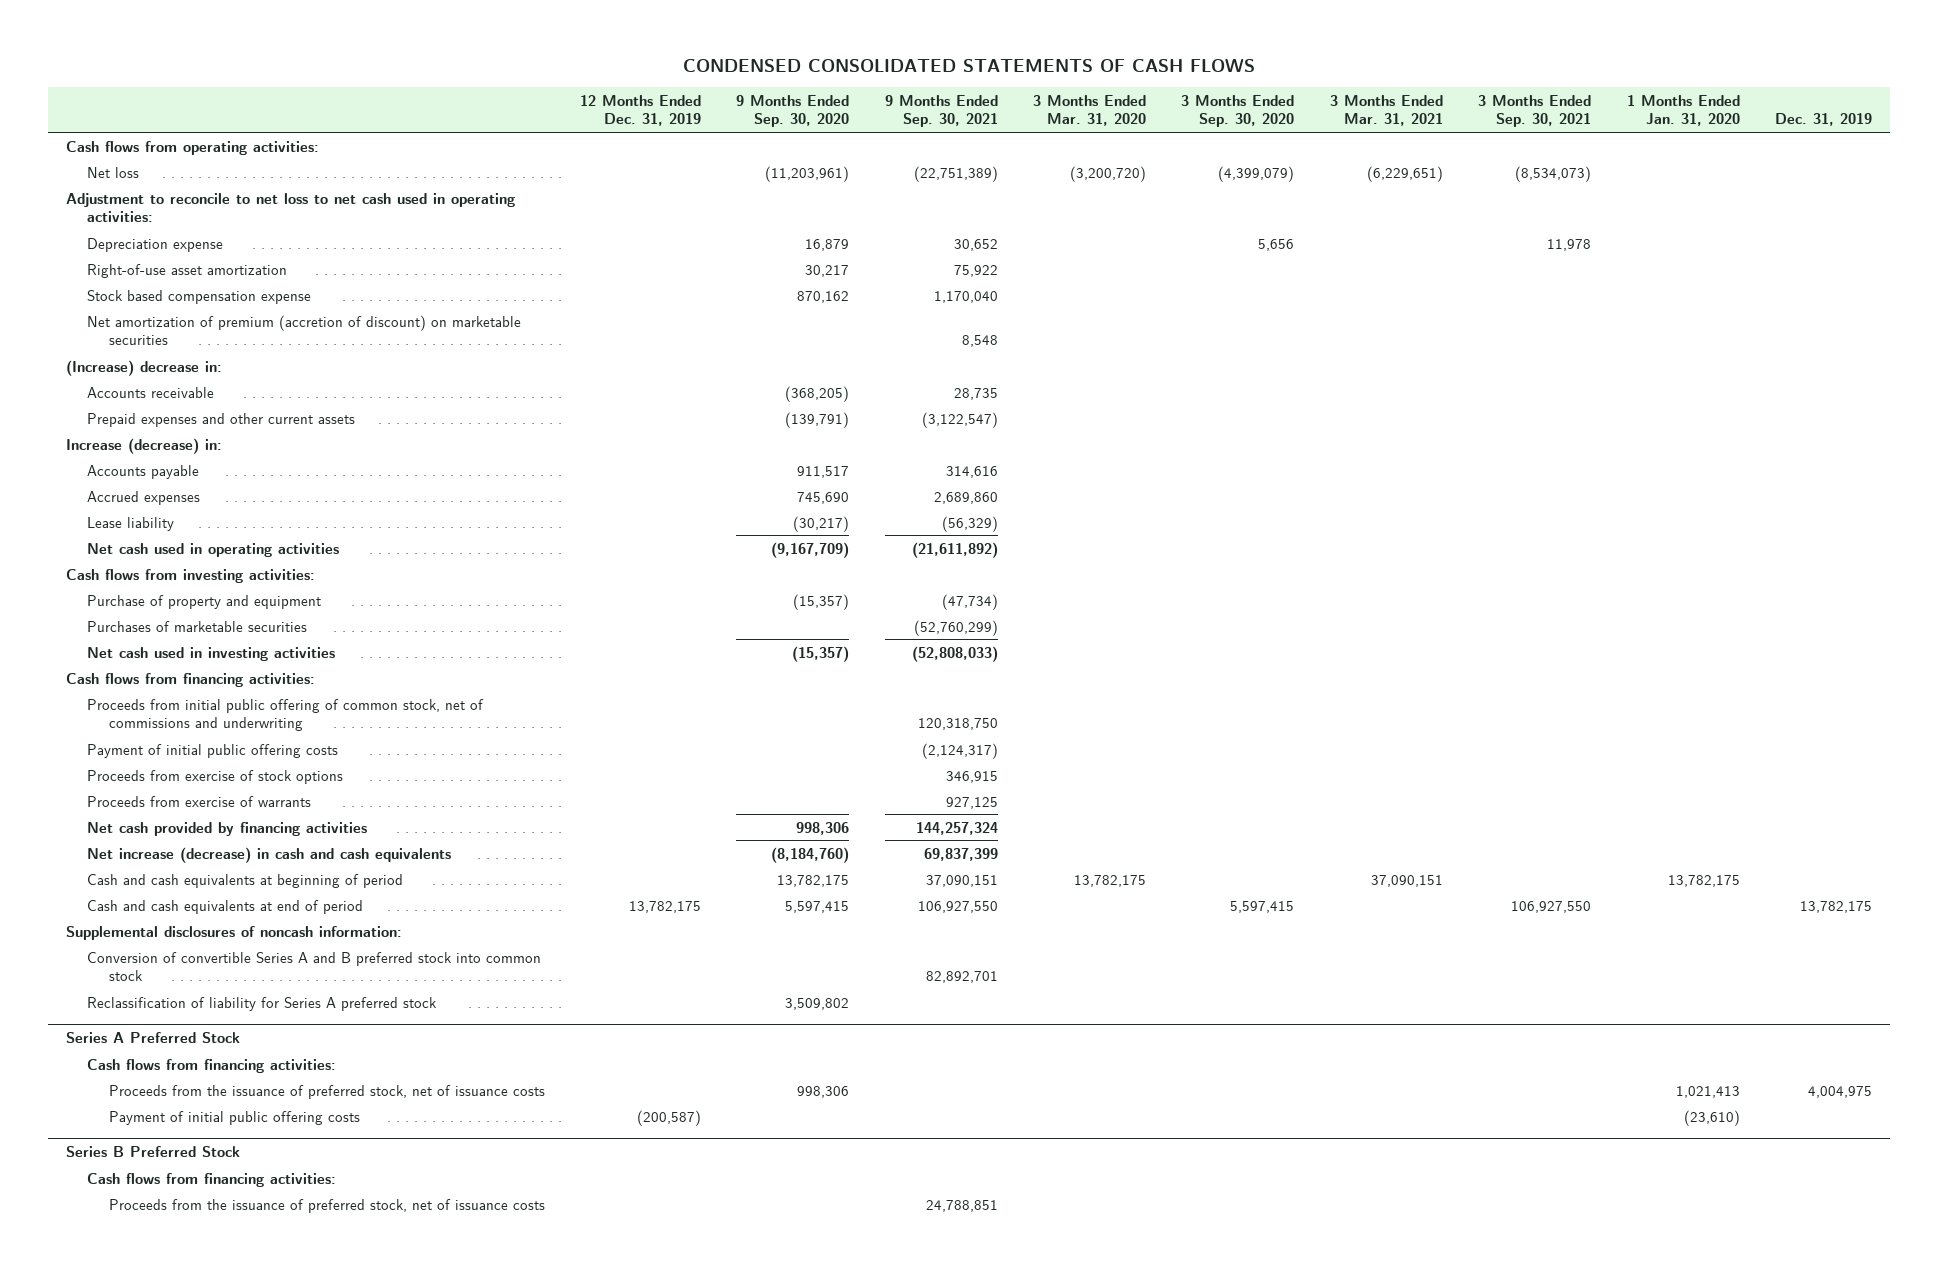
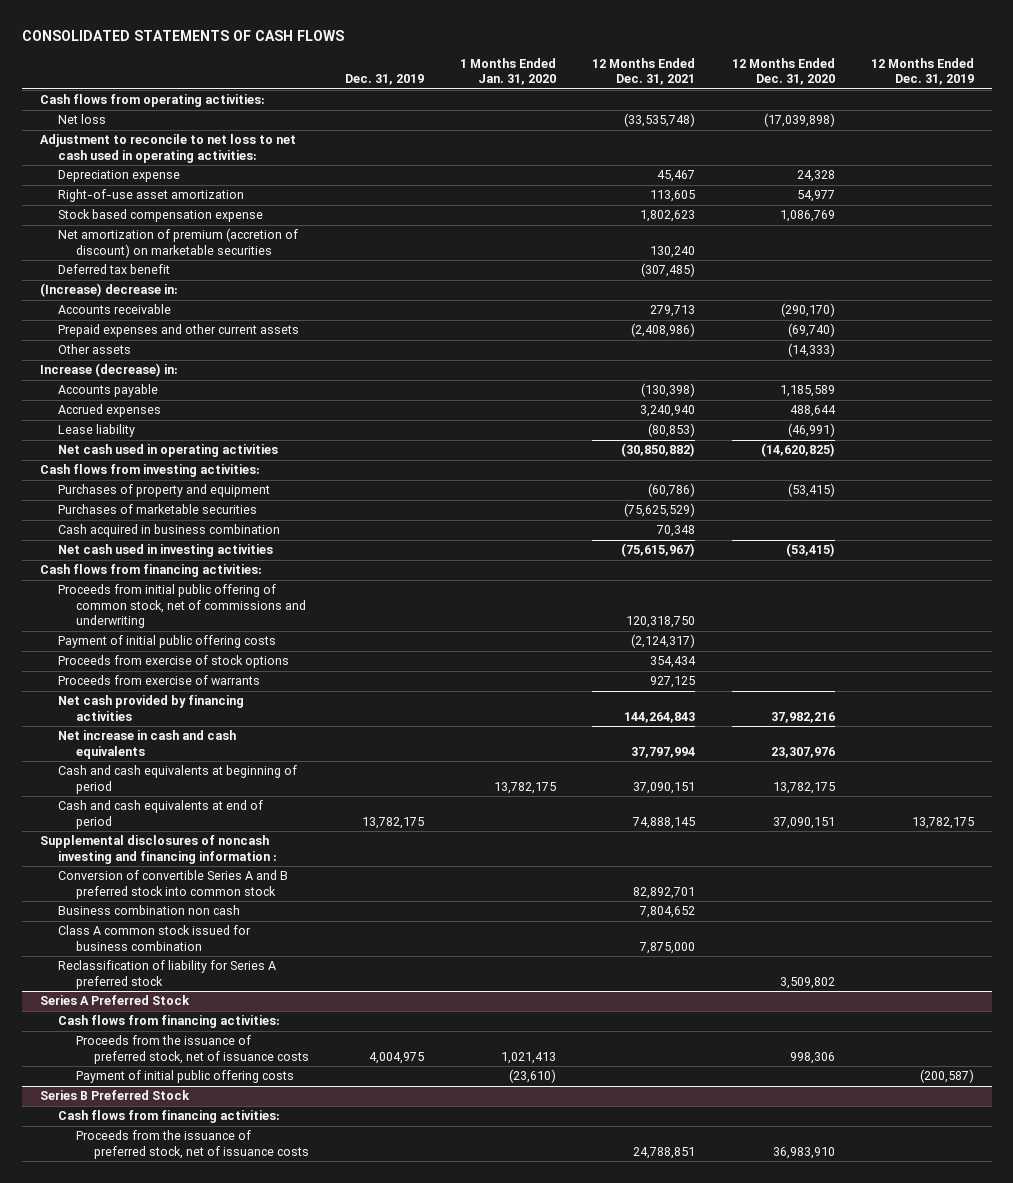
[683,58,1256,72] CONDENSED CONSOLIDATED STATEMENTS OF CASH FLOWS -> [21,29,344,41] CONSOLIDATED STATEMENTS OF CASH FLOWS
[736,94,850,128] 9 Months Ended Sep. 30, 2020 -> none
[884,94,998,128] 9 Months Ended Sep. 30, 2021 -> none
[1033,94,1147,127] 3 Months Ended Mar. 31, 2020 -> none
[1181,94,1295,128] 3 Months Ended Sep. 30, 2020 -> none
[1329,94,1443,127] 3 Months Ended Mar. 31, 2021 -> none
[1478,94,1592,128] 3 Months Ended Sep. 30, 2021 -> none
none -> [592,57,696,86] 12 Months Ended Dec. 31, 2021
none -> [731,57,835,86] 12 Months Ended Dec. 31, 2020
none -> [57,264,170,275] Deferred tax benefit
none -> [57,344,131,355] Other assets
[87,594,322,609] Purchase of property and equipment -> [57,484,270,498] Purchases of property and equipment
none -> [57,524,280,538] Cash acquired in business combination
[87,846,452,863] Net increase (decrease) in cash and cash equivalents -> [57,730,236,759] Net increase in cash and cash equivalents
[66,925,403,940] Supplemental disclosures of noncash information: -> [39,835,277,864] Supplemental disclosures of noncash investing and financing information :
none -> [57,905,240,916] Business combination non cash
none -> [57,925,251,951] Class A common stock issued for business combination

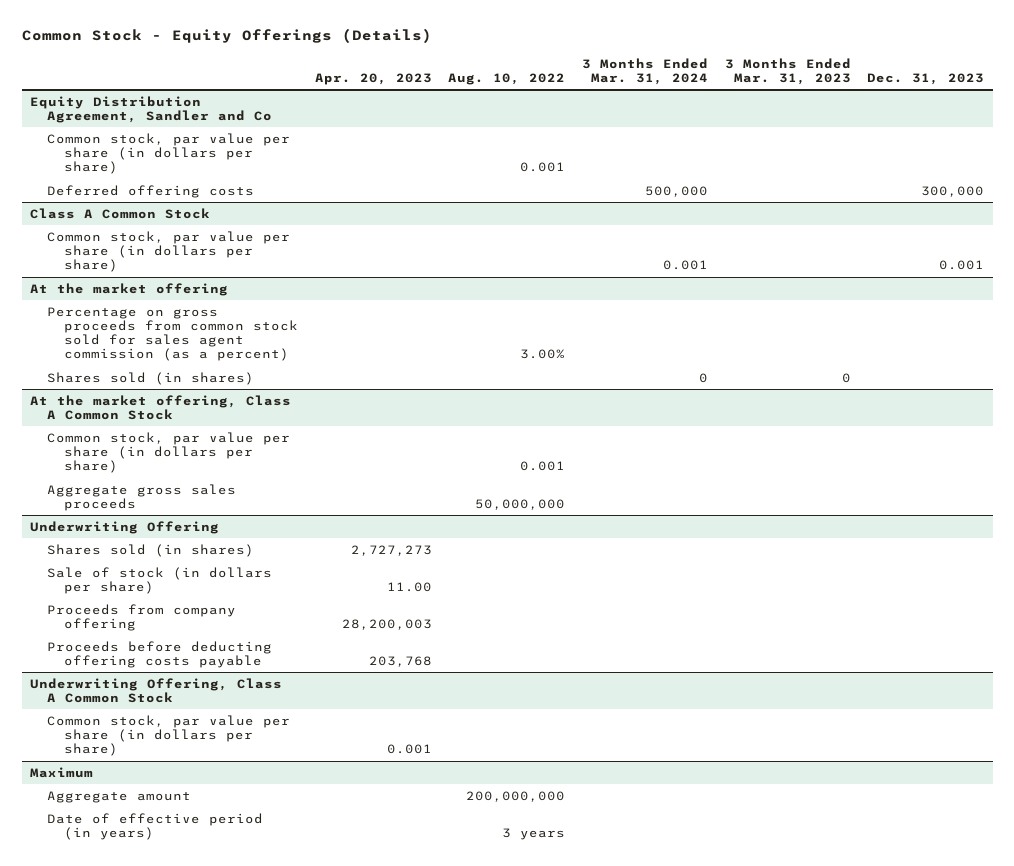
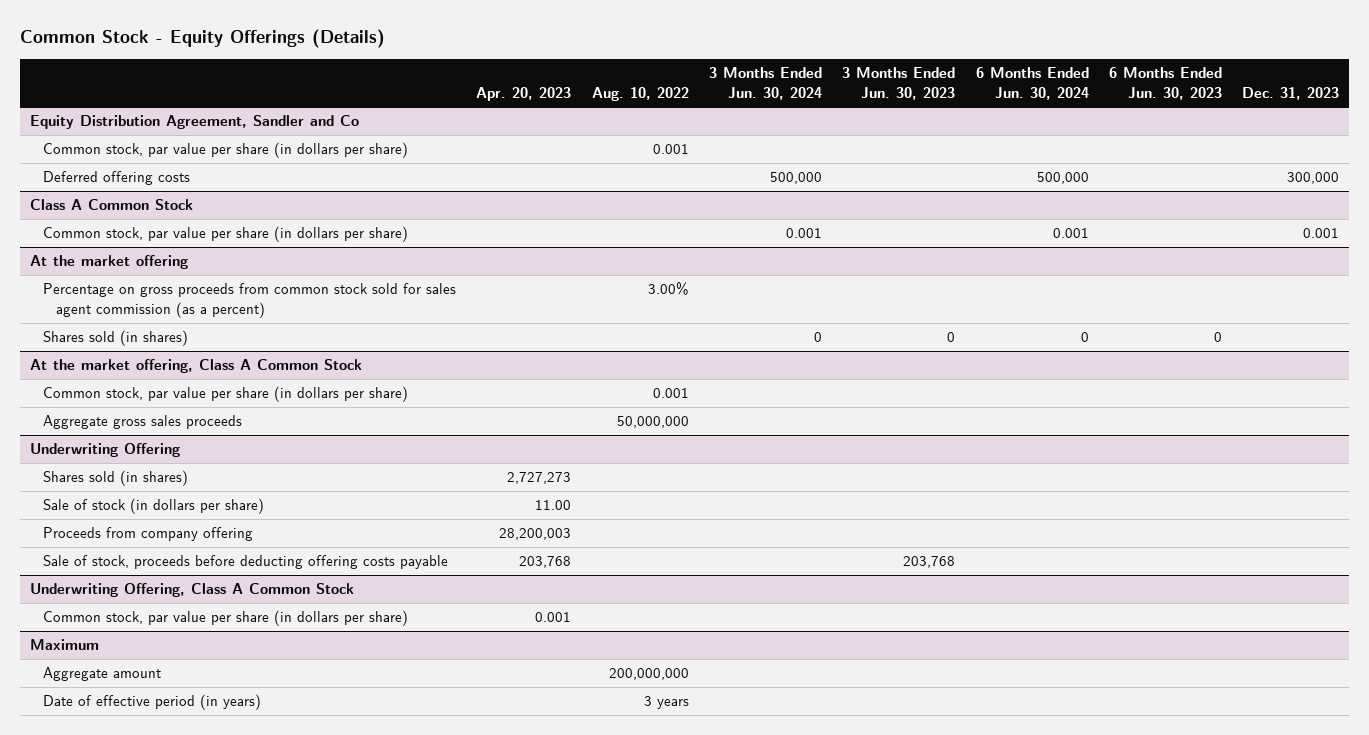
[581,57,708,85] 3 Months Ended Mar. 31, 2024 -> none
[724,57,851,85] 3 Months Ended Mar. 31, 2023 -> none
none -> [709,66,823,100] 3 Months Ended Jun. 30, 2024
none -> [842,66,956,100] 3 Months Ended Jun. 30, 2023
none -> [975,66,1089,100] 6 Months Ended Jun. 30, 2024
none -> [1108,66,1222,100] 6 Months Ended Jun. 30, 2023
[47,640,273,668] Proceeds before deducting offering costs payable -> [43,555,449,570] Sale of stock, proceeds before deducting offering costs payable

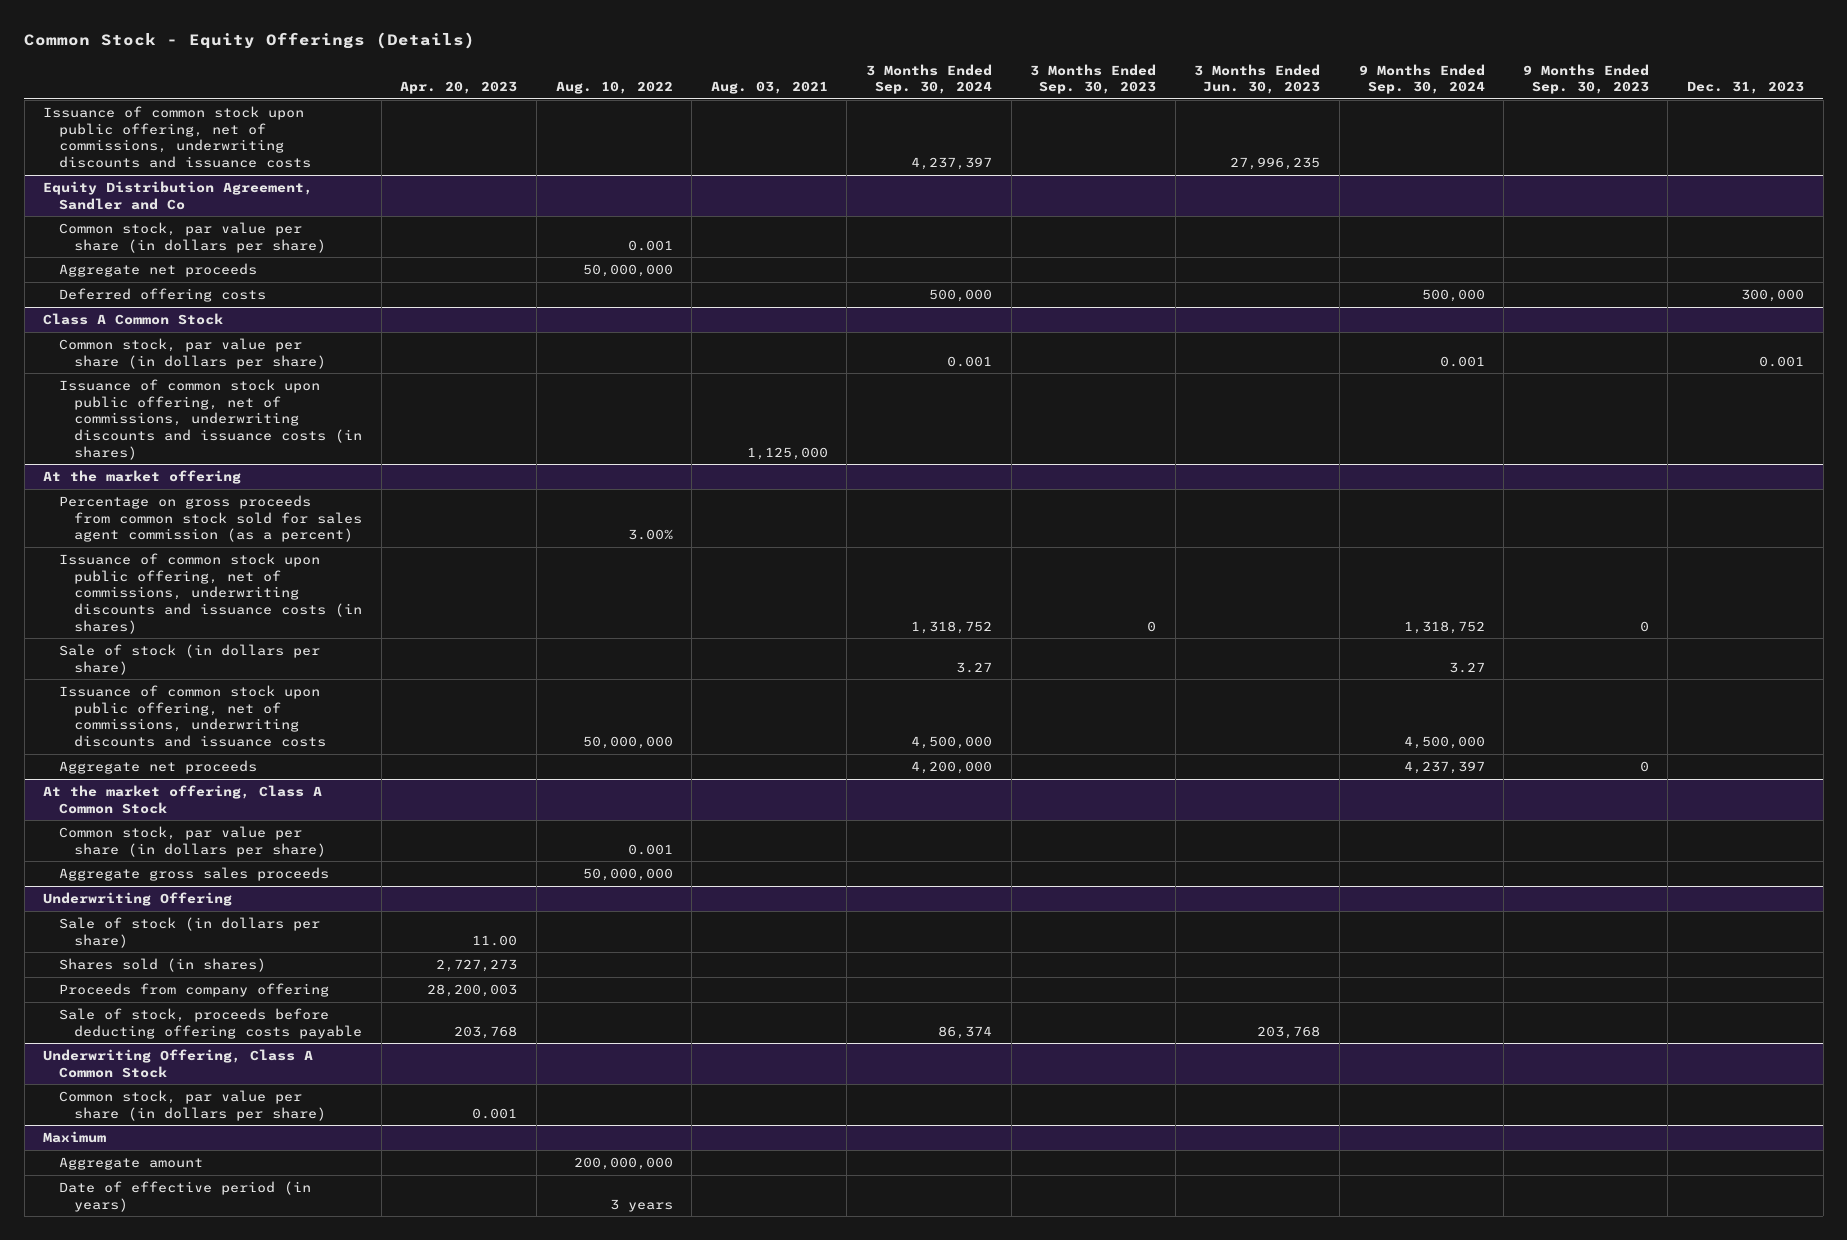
[709,66,823,100] 3 Months Ended Jun. 30, 2024 -> none
[975,66,1089,100] 6 Months Ended Jun. 30, 2024 -> none
[1108,66,1222,100] 6 Months Ended Jun. 30, 2023 -> none
none -> [710,81,828,95] Aug. 03, 2021
none -> [866,63,993,95] 3 Months Ended Sep. 30, 2024
none -> [1030,63,1157,95] 3 Months Ended Sep. 30, 2023
none -> [1358,63,1485,95] 9 Months Ended Sep. 30, 2024
none -> [1522,63,1649,95] 9 Months Ended Sep. 30, 2023
none -> [43,105,311,168] Issuance of common stock upon public offering, net of commissions, underwriting discounts and issuance costs
none -> [58,262,257,277] Aggregate net proceeds
none -> [58,378,363,460] Issuance of common stock upon public offering, net of commissions, underwriting discounts and issuance costs (in shares)
[43,330,189,347] Shares sold (in shares) -> none
none -> [58,552,363,634] Issuance of common stock upon public offering, net of commissions, underwriting discounts and issuance costs (in shares)
none -> [58,643,320,675] Sale of stock (in dollars per share)
none -> [58,684,327,747] Issuance of common stock upon public offering, net of commissions, underwriting discounts and issuance costs
none -> [58,759,257,774] Aggregate net proceeds
[43,470,189,487] Shares sold (in shares) -> [58,957,266,972] Shares sold (in shares)

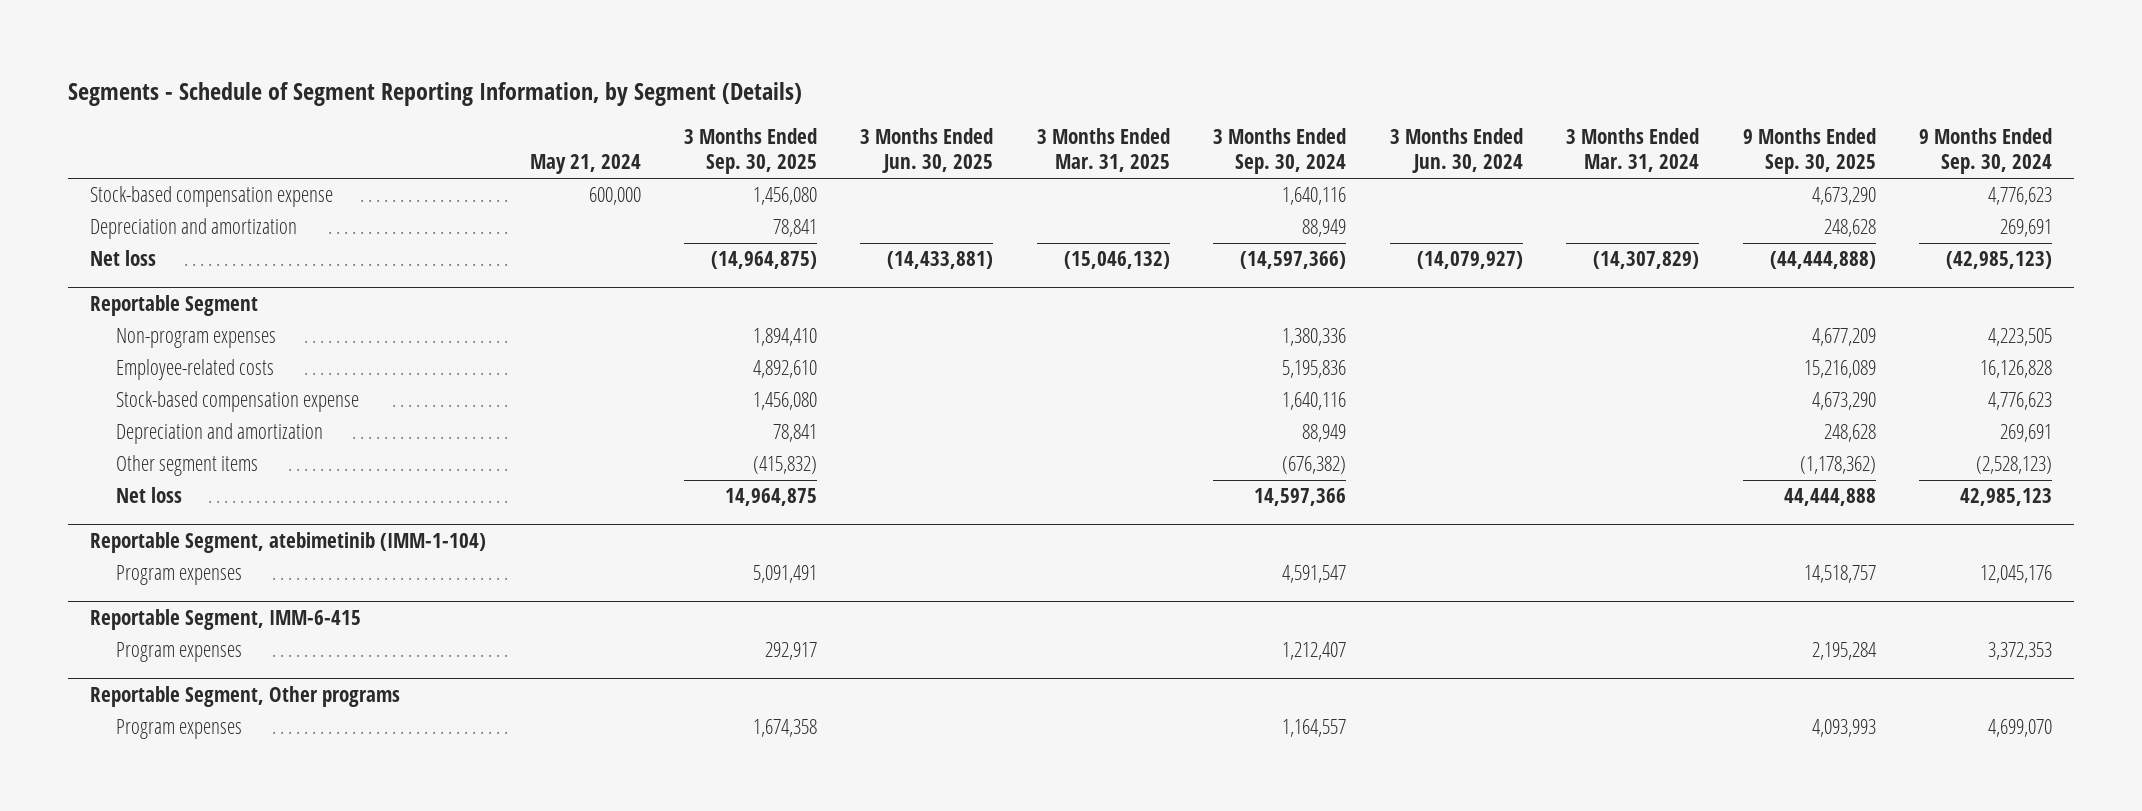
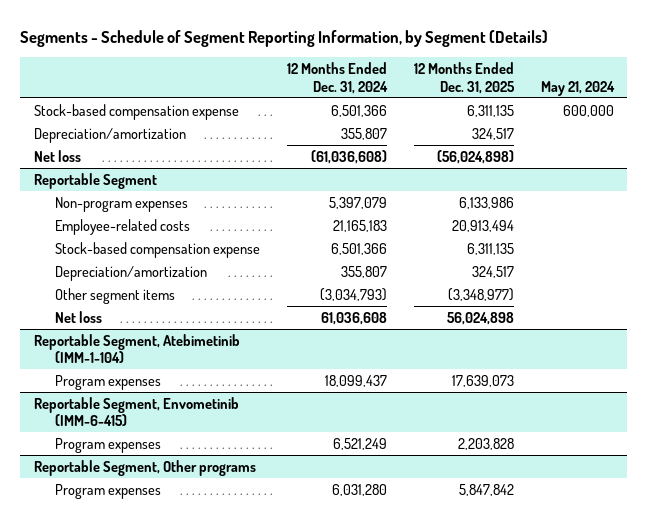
[683,128,817,175] 3 Months Ended Sep. 30, 2025 -> none
[860,128,994,174] 3 Months Ended Jun. 30, 2025 -> none
[1036,128,1170,173] 3 Months Ended Mar. 31, 2025 -> none
[1213,128,1347,175] 3 Months Ended Sep. 30, 2024 -> none
[1389,128,1523,174] 3 Months Ended Jun. 30, 2024 -> none
[1566,128,1700,173] 3 Months Ended Mar. 31, 2024 -> none
[1742,128,1876,175] 9 Months Ended Sep. 30, 2025 -> none
[1919,128,2053,175] 9 Months Ended Sep. 30, 2024 -> none
none -> [286,61,388,94] 12 Months Ended Dec. 31, 2024
none -> [413,61,515,94] 12 Months Ended Dec. 31, 2025
[90,218,298,240] Depreciation and amortization -> [33,127,186,143] Depreciation/amortization
[115,423,323,445] Depreciation and amortization -> [54,265,207,281] Depreciation/amortization
[90,531,487,553] Reportable Segment, atebimetinib (IMM-1-104) -> [33,333,240,364] Reportable Segment, Atebimetinib (IMM-1-104)
[90,608,362,630] Reportable Segment, IMM-6-415 -> [33,396,239,427] Reportable Segment, Envometinib (IMM-6-415)

